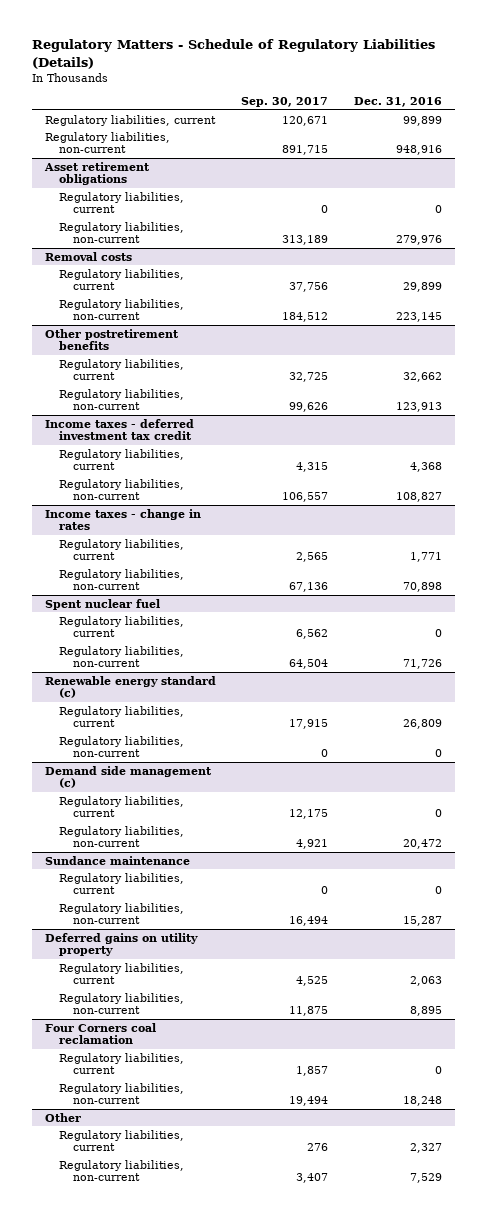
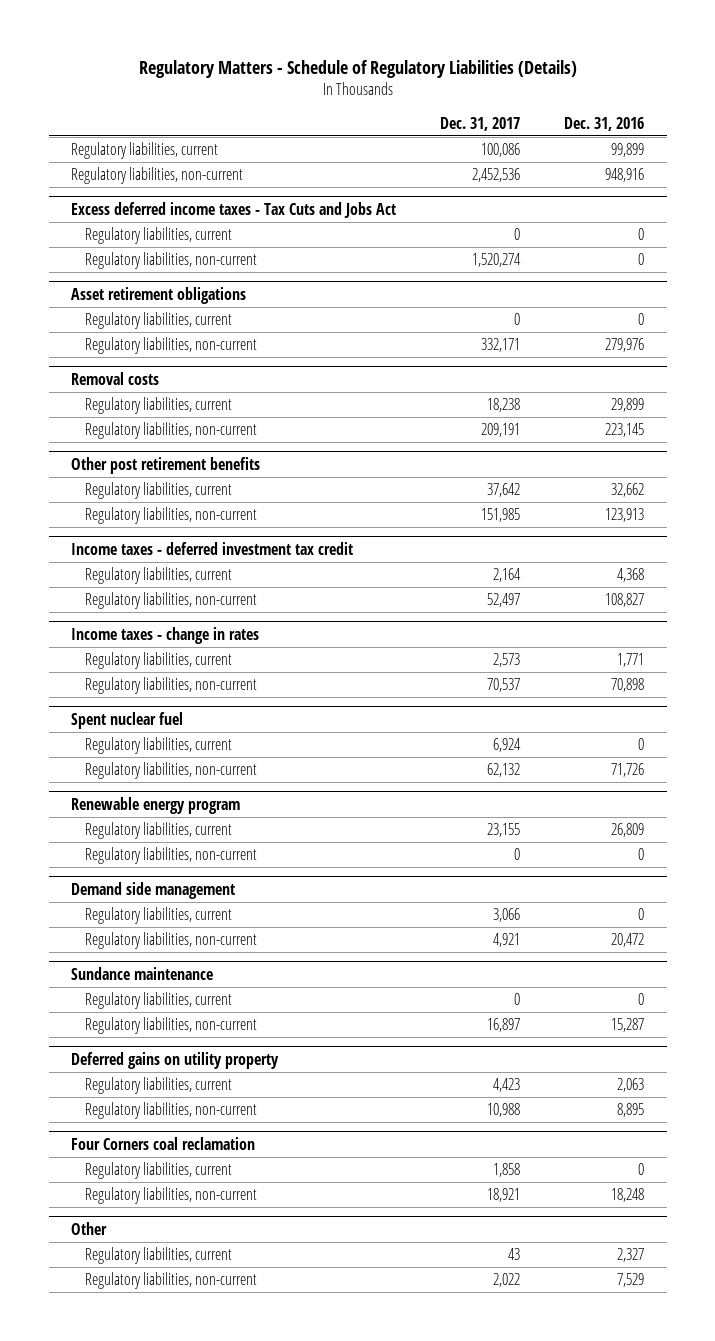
[241,97,329,108] Sep. 30, 2017 -> none
none -> [440,116,521,131] Dec. 31, 2017
none -> [71,201,397,218] Excess deferred income taxes - Tax Cuts and Jobs Act
none -> [84,227,232,245] Regulatory liabilities, current
none -> [84,252,257,270] Regulatory liabilities, non-current
[44,328,179,351] Other postretirement benefits -> [71,456,261,474] Other post retirement benefits
[44,675,216,699] Renewable energy standard (c) -> [71,796,241,814] Renewable energy program
[44,765,212,789] Demand side management (c) -> [71,881,236,899] Demand side management

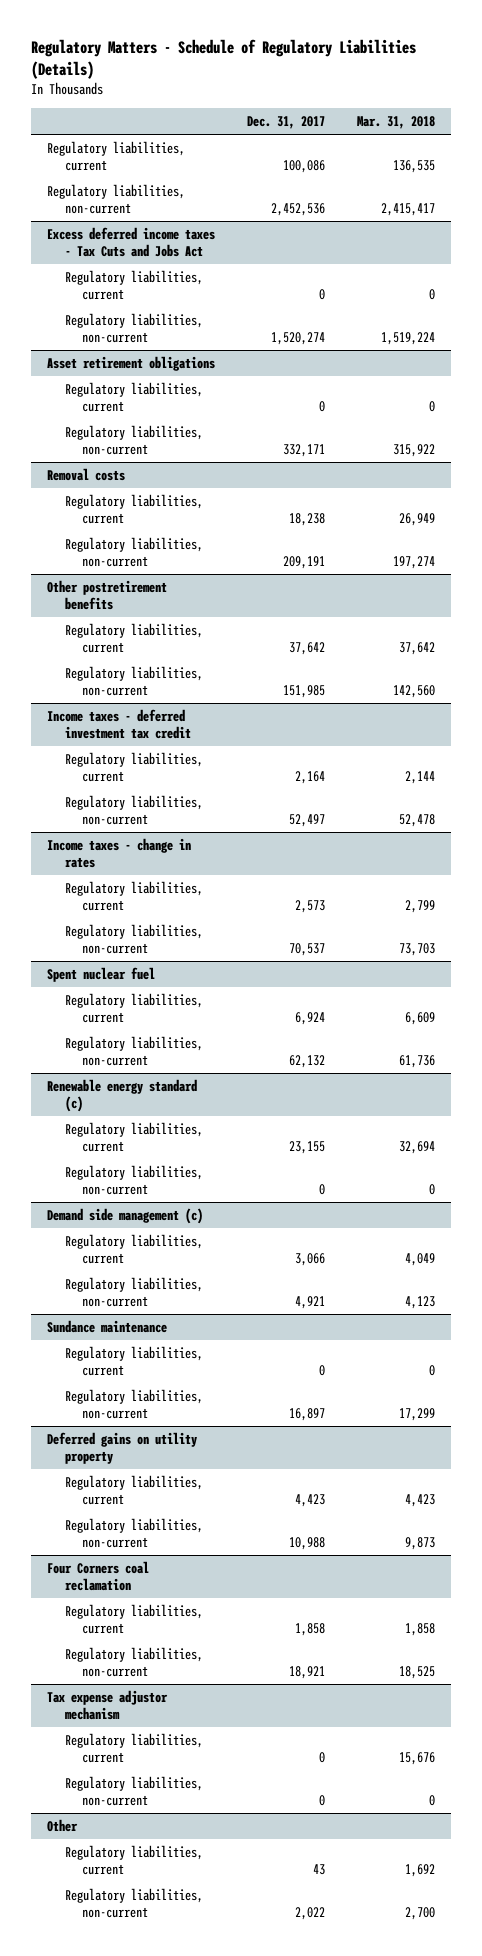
[564,116,645,131] Dec. 31, 2016 -> none
none -> [357,116,436,130] Mar. 31, 2018
[71,456,261,474] Other post retirement benefits -> [47,580,168,611] Other postretirement benefits
[71,796,241,814] Renewable energy program -> [47,1079,198,1113] Renewable energy standard (c)
[71,881,236,899] Demand side management -> [47,1208,204,1225] Demand side management (c)
none -> [47,1690,169,1721] Tax expense adjustor mechanism
none -> [64,1733,203,1764] Regulatory liabilities, current
none -> [64,1776,203,1807] Regulatory liabilities, non-current

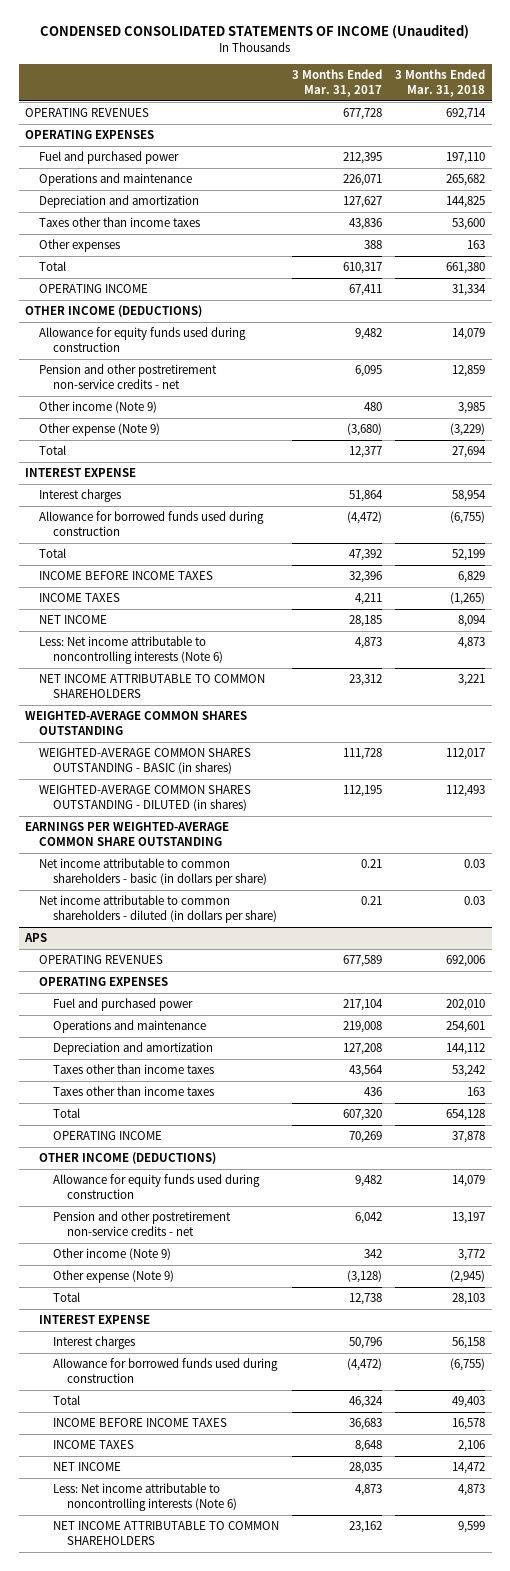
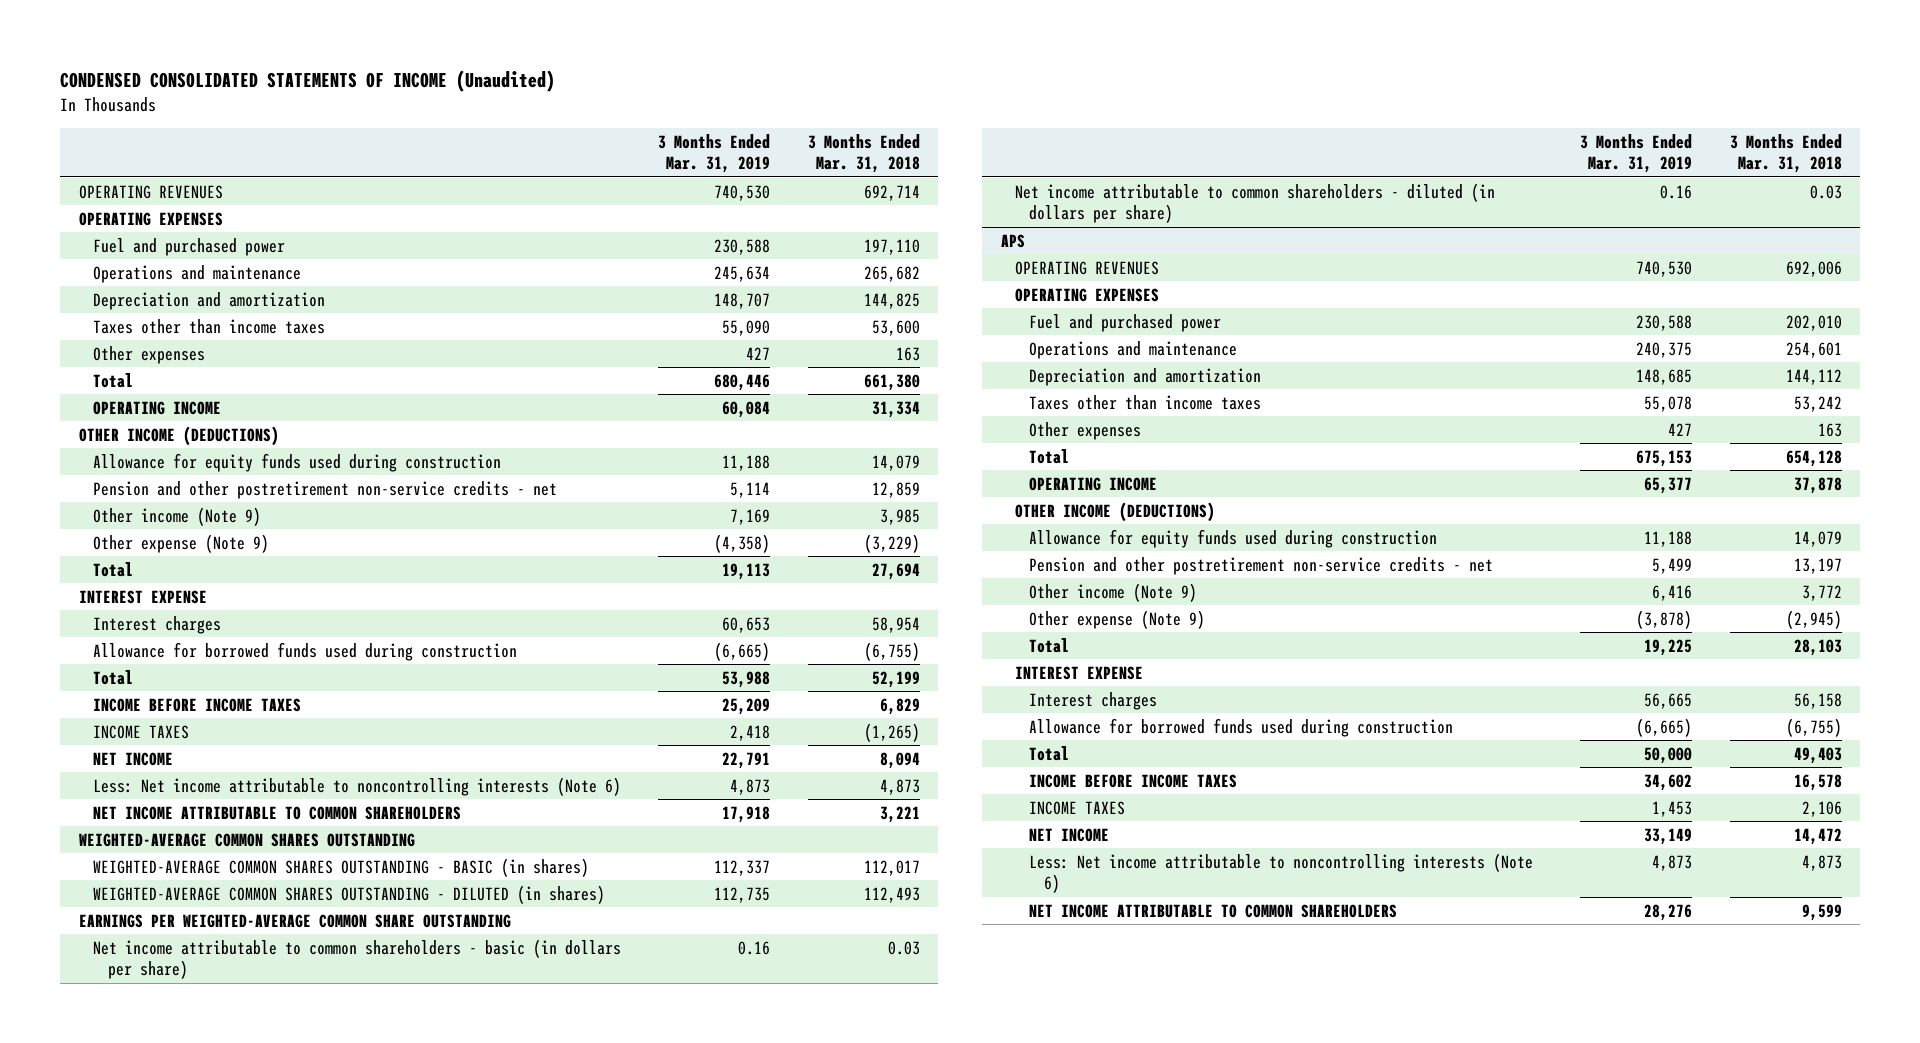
[292,68,383,97] 3 Months Ended Mar. 31, 2017 -> none
none -> [658,133,771,174] 3 Months Ended Mar. 31, 2019
[53,1086,215,1097] Taxes other than income taxes -> [1029,421,1142,440] Other expenses

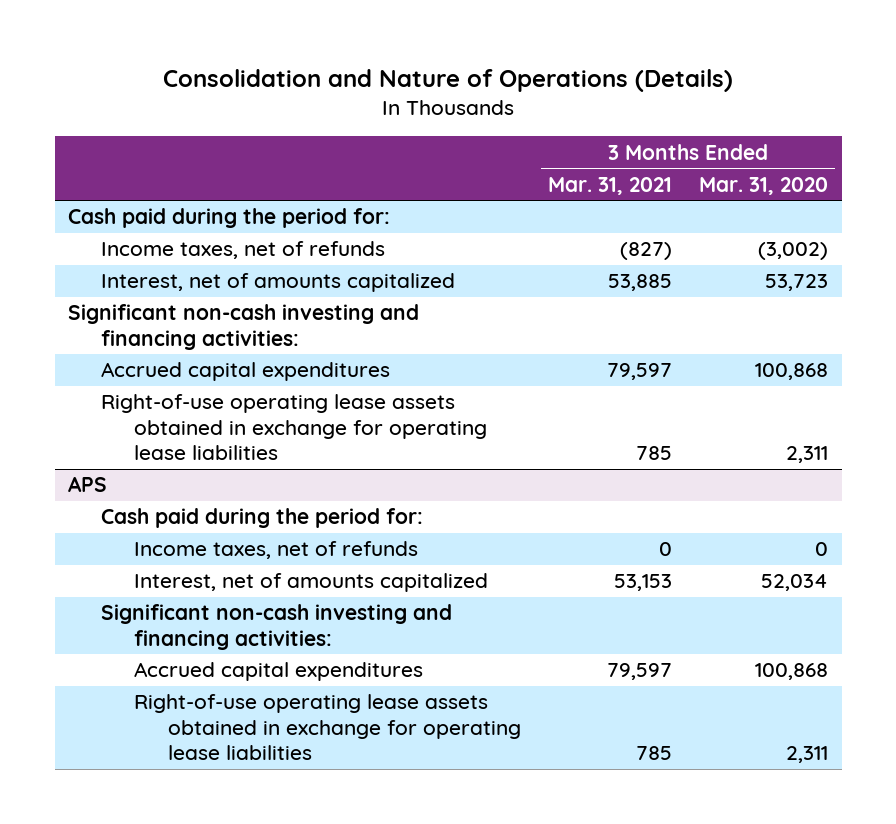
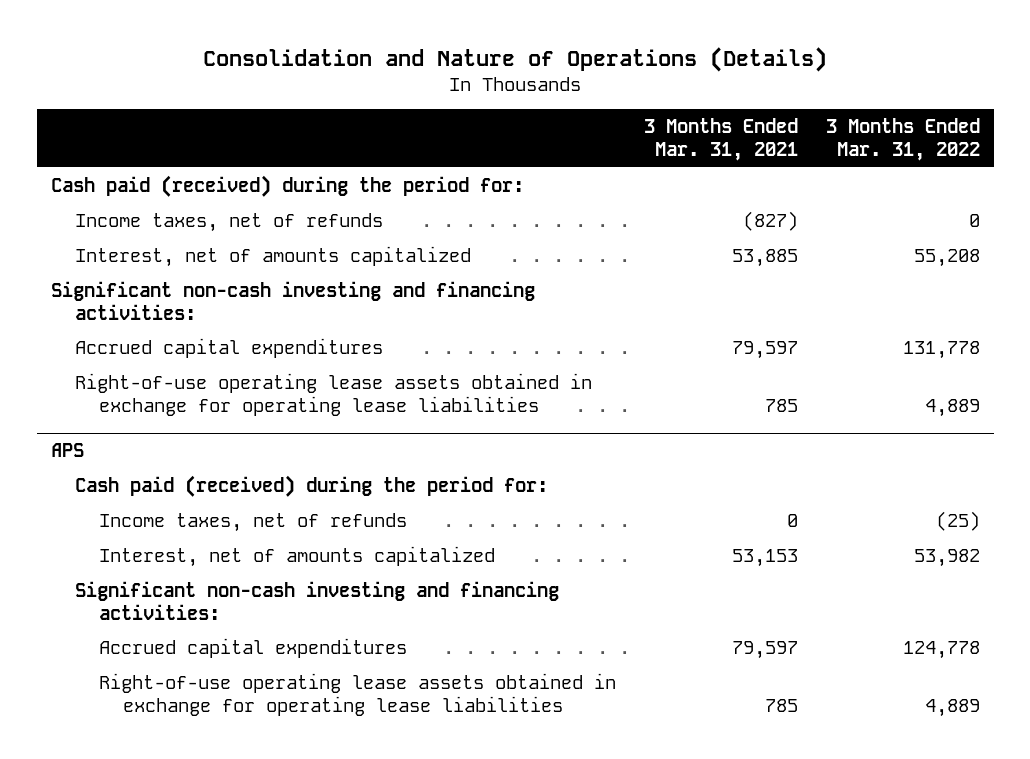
[699,176,829,195] Mar. 31, 2020 -> none
none -> [825,118,980,161] 3 Months Ended Mar. 31, 2022
[68,208,391,229] Cash paid during the period for: -> [50,174,524,197] Cash paid (received) during the period for:
[101,508,424,529] Cash paid during the period for: -> [74,474,548,497] Cash paid (received) during the period for:

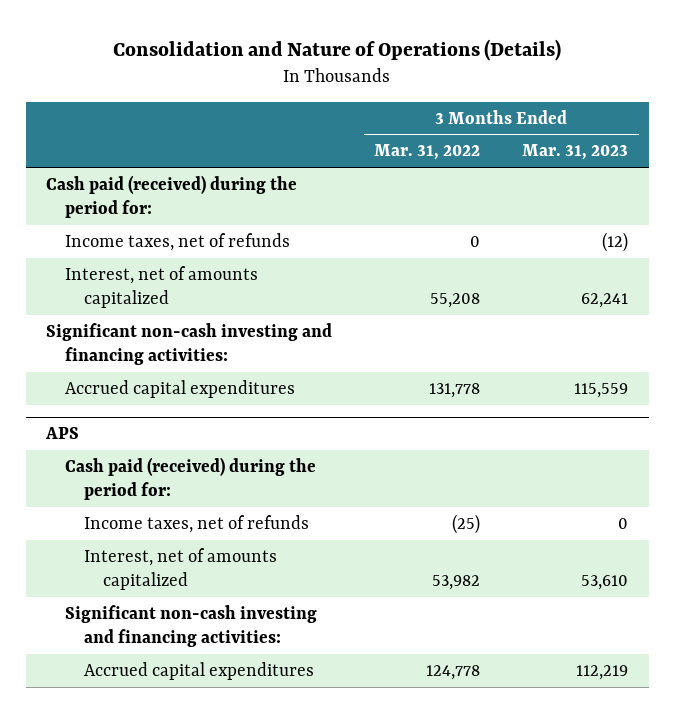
[643,118,798,161] 3 Months Ended Mar. 31, 2021 -> none
none -> [522,144,629,161] Mar. 31, 2023
[74,372,592,416] Right-of-use operating lease assets obtained in exchange for operating lease liabilities -> none
[98,672,616,716] Right-of-use operating lease assets obtained in exchange for operating lease liabilities -> none

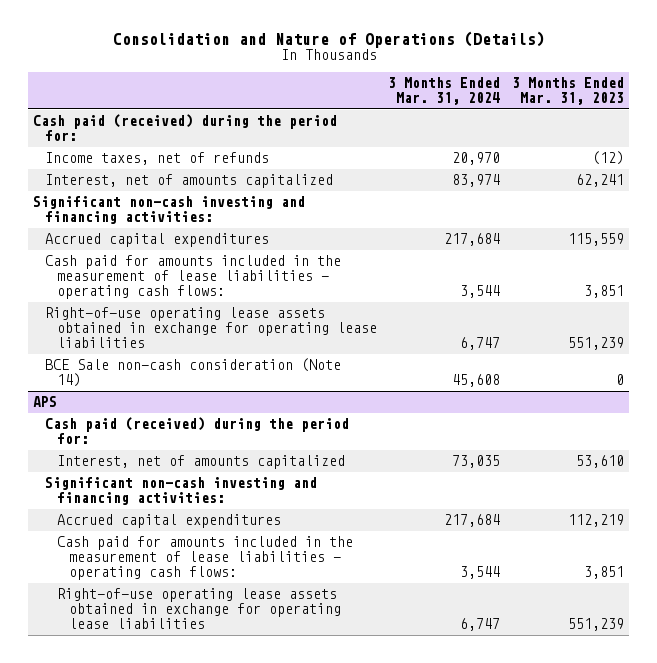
[374,144,481,161] Mar. 31, 2022 -> none
none -> [388,77,501,105] 3 Months Ended Mar. 31, 2024
none -> [45,255,342,299] Cash paid for amounts included in the measurement of lease liabilities - operating cash flows:
none -> [45,307,378,348] Right-of-use operating lease assets obtained in exchange for operating lease liabilities
none -> [45,358,342,388] BCE Sale non-cash consideration (Note 14)
[84,514,310,533] Income taxes, net of refunds -> none
none -> [57,536,354,580] Cash paid for amounts included in the measurement of lease liabilities - operating cash flows:
none -> [57,588,342,629] Right-of-use operating lease assets obtained in exchange for operating lease liabilities

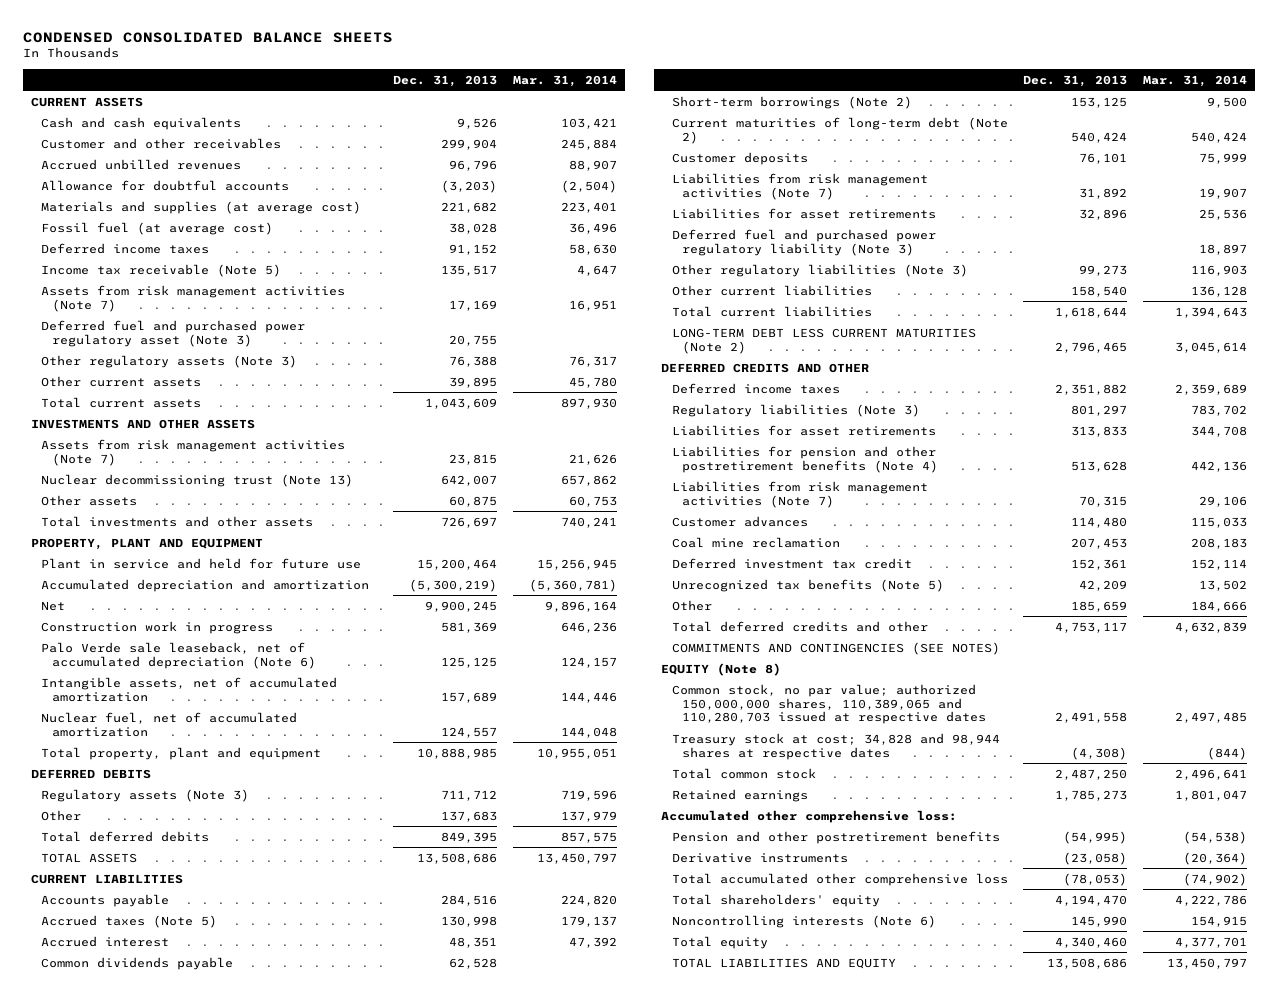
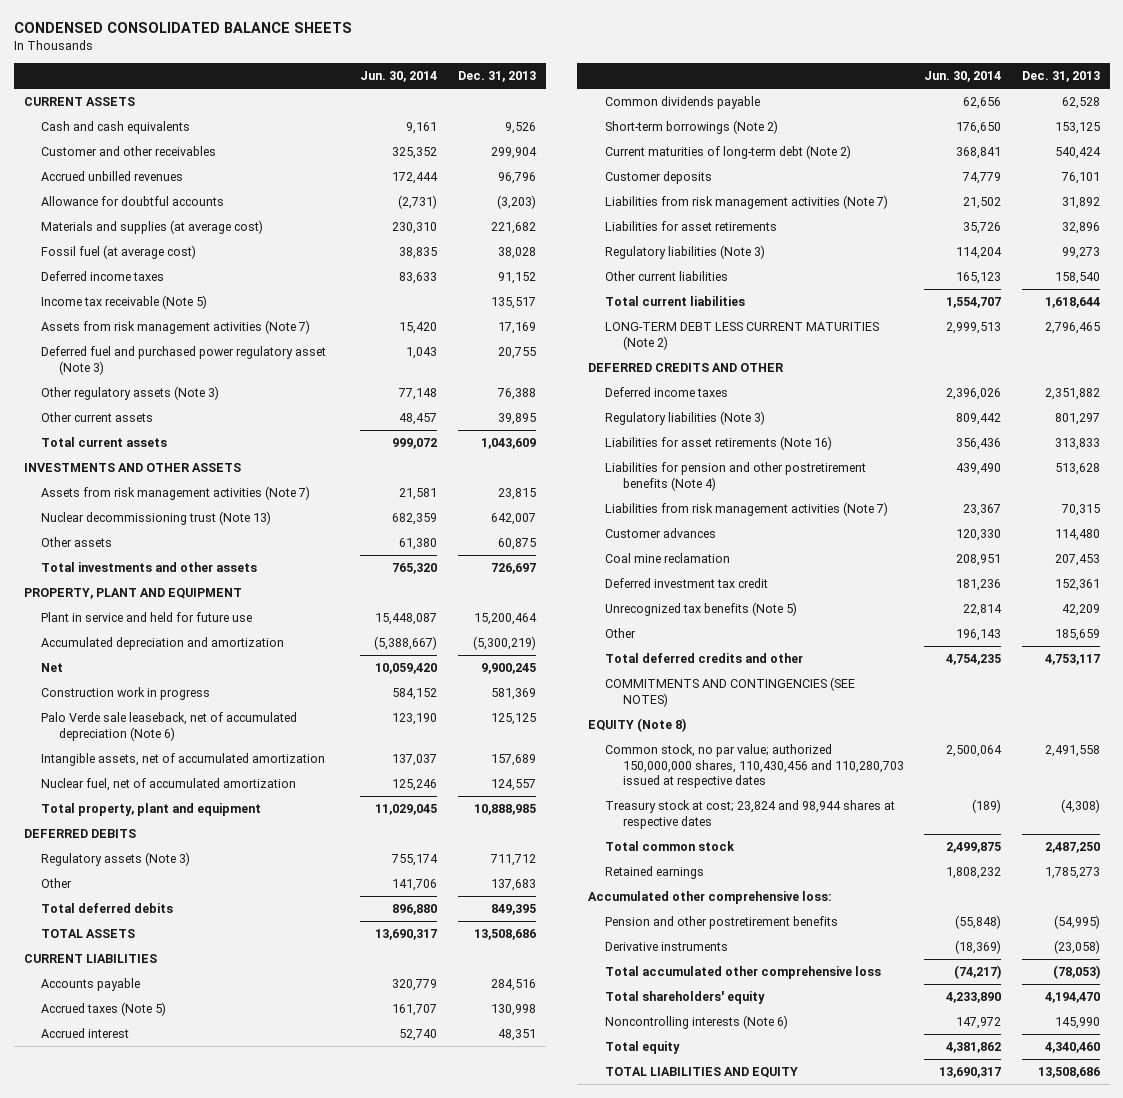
[512,74,617,87] Mar. 31, 2014 -> none
none -> [360,71,438,83] Jun. 30, 2014
[671,228,936,256] Deferred fuel and purchased power regulatory liability (Note 3) -> none
[671,263,968,277] Other regulatory liabilities (Note 3) -> [605,245,766,260] Regulatory liabilities (Note 3)
[671,424,936,436] Liabilities for asset retirements -> [605,436,833,451] Liabilities for asset retirements (Note 16)
[671,683,986,725] Common stock, no par value; authorized 150,000,000 shares, 110,389,065 and 110,280,703 issued at respective dates -> [605,744,904,789] Common stock, no par value; authorized 150,000,000 shares, 110,430,456 and 110,280,703 issued at respective dates
[671,732,1000,760] Treasury stock at cost; 34,828 and 98,944 shares at respective dates -> [605,800,896,829] Treasury stock at cost; 23,824 and 98,944 shares at respective dates

